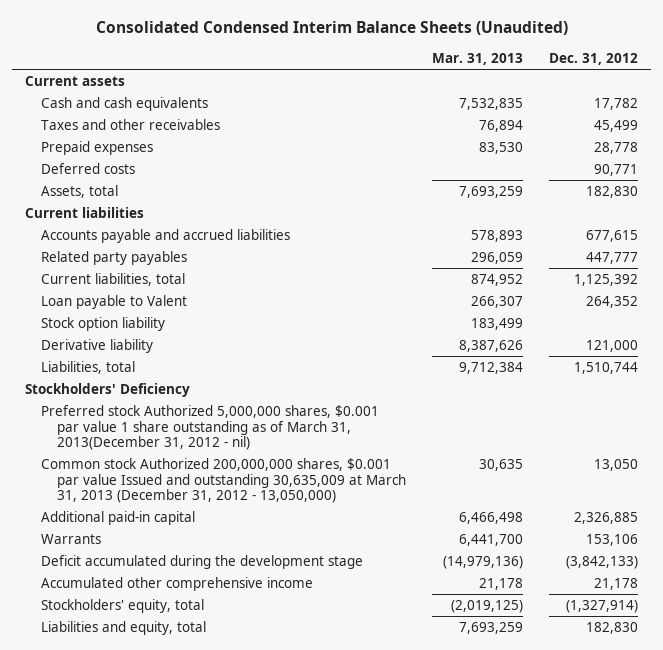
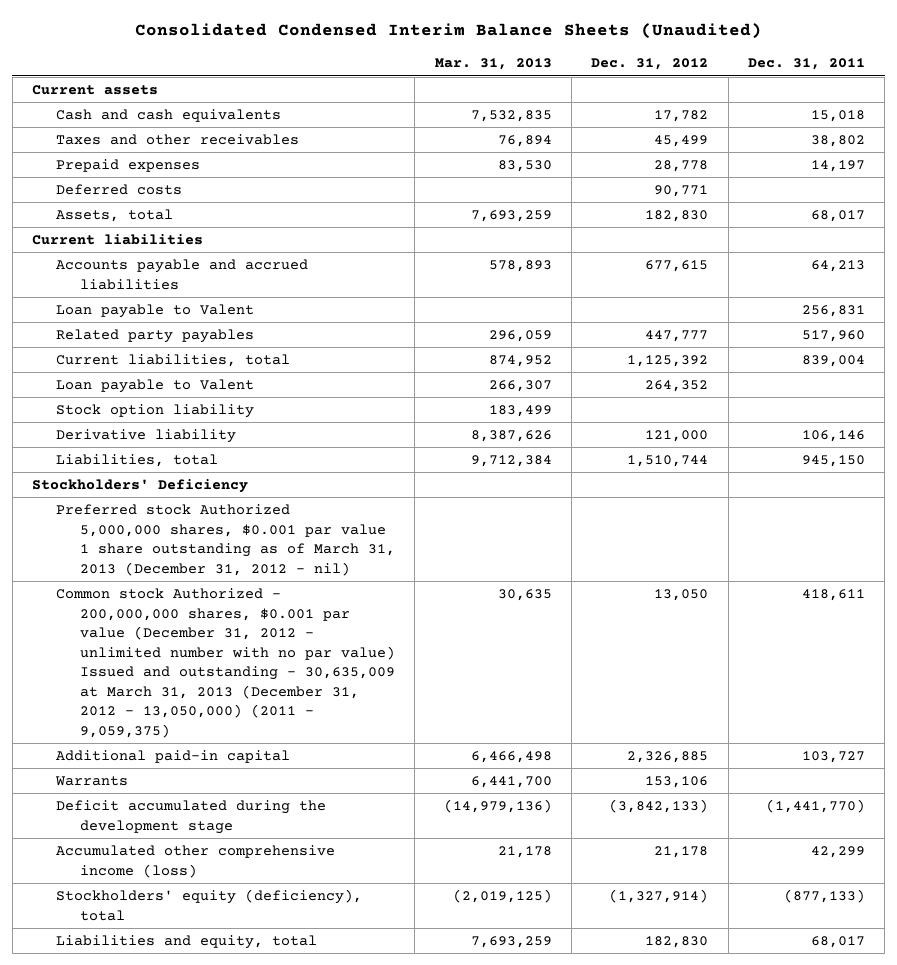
none -> [748,58,866,71] Dec. 31, 2011
none -> [55,303,254,318] Loan payable to Valent
[41,404,380,451] Preferred stock Authorized 5,000,000 shares, $0.001 par value 1 share outstanding as of March 31, 2013(December 31, 2012 - nil) -> [55,503,395,576] Preferred stock Authorized 5,000,000 shares, $0.001 par value 1 share outstanding as of March 31, 2013 (December 31, 2012 - nil)
[41,457,406,504] Common stock Authorized 200,000,000 shares, $0.001 par value Issued and outstanding 30,635,009 at March 31, 2013 (December 31, 2012 - 13,050,000) -> [55,587,395,738] Common stock Authorized - 200,000,000 shares, $0.001 par value (December 31, 2012 - unlimited number with no par value) Issued and outstanding - 30,635,009 at March 31, 2013 (December 31, 2012 - 13,050,000) (2011 - 9,059,375)
[41,576,314,591] Accumulated other comprehensive income -> [55,844,335,878] Accumulated other comprehensive income (loss)
[41,598,205,613] Stockholders' equity, total -> [55,888,362,921] Stockholders' equity (deficiency), total

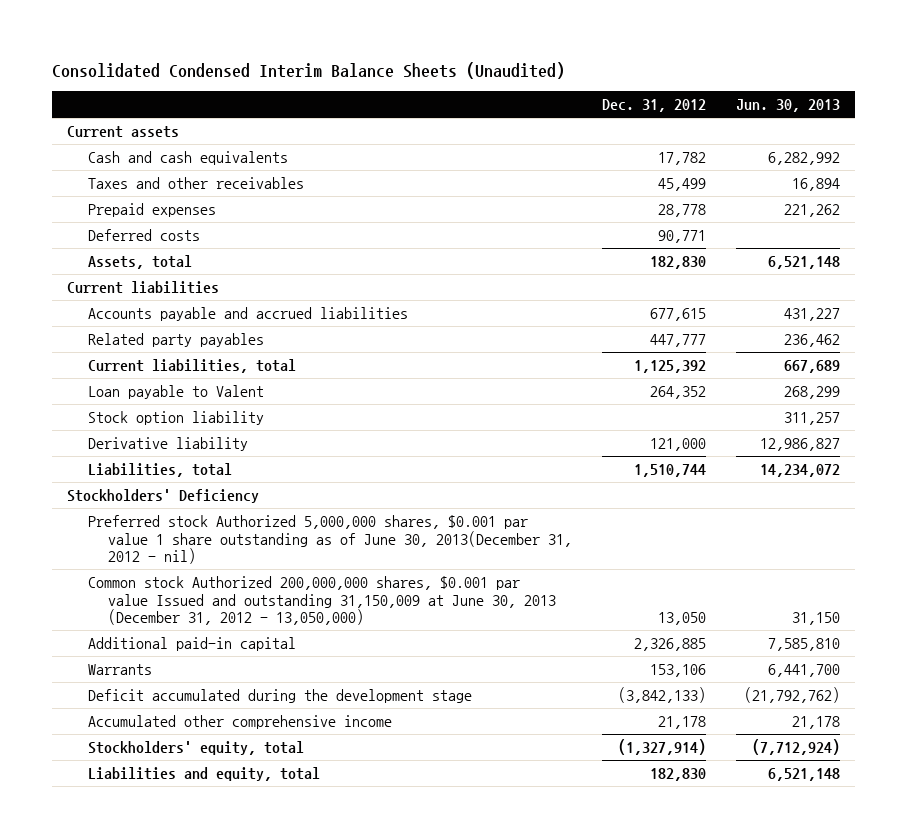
[434,58,552,71] Mar. 31, 2013 -> none
[748,58,866,71] Dec. 31, 2011 -> none
none -> [736,99,841,113] Jun. 30, 2013
[55,303,254,318] Loan payable to Valent -> none
[55,503,395,576] Preferred stock Authorized 5,000,000 shares, $0.001 par value 1 share outstanding as of March 31, 2013 (December 31, 2012 - nil) -> [87,514,573,565] Preferred stock Authorized 5,000,000 shares, $0.001 par value 1 share outstanding as of June 30, 2013(December 31, 2012 - nil)
[55,587,395,738] Common stock Authorized - 200,000,000 shares, $0.001 par value (December 31, 2012 - unlimited number with no par value) Issued and outstanding - 30,635,009 at March 31, 2013 (December 31, 2012 - 13,050,000) (2011 - 9,059,375) -> [87,575,557,626] Common stock Authorized 200,000,000 shares, $0.001 par value Issued and outstanding 31,150,009 at June 30, 2013 (December 31, 2012 - 13,050,000)
[55,844,335,878] Accumulated other comprehensive income (loss) -> [87,714,392,729] Accumulated other comprehensive income
[55,888,362,921] Stockholders' equity (deficiency), total -> [87,740,304,755] Stockholders' equity, total

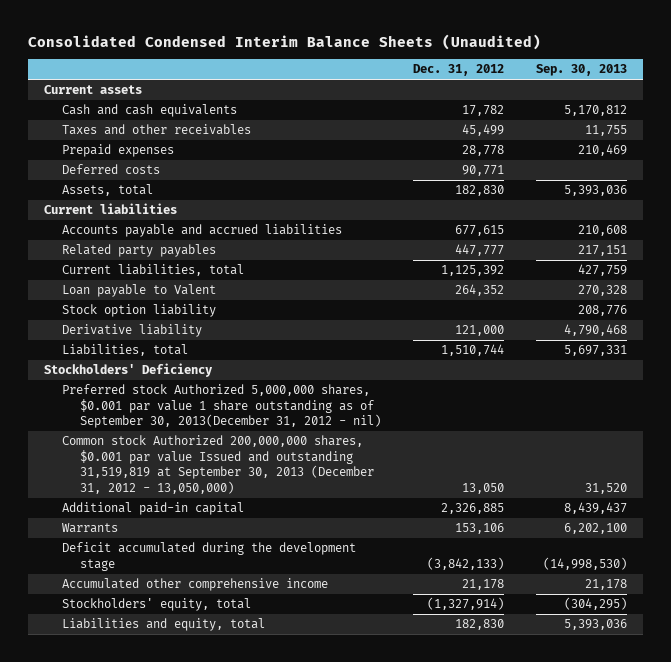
[736,99,841,113] Jun. 30, 2013 -> none
none -> [535,64,627,77] Sep. 30, 2013
[87,514,573,565] Preferred stock Authorized 5,000,000 shares, $0.001 par value 1 share outstanding as of June 30, 2013(December 31, 2012 - nil) -> [62,384,382,429] Preferred stock Authorized 5,000,000 shares, $0.001 par value 1 share outstanding as of September 30, 2013(December 31, 2012 - nil)
[87,575,557,626] Common stock Authorized 200,000,000 shares, $0.001 par value Issued and outstanding 31,150,009 at June 30, 2013 (December 31, 2012 - 13,050,000) -> [62,435,375,494] Common stock Authorized 200,000,000 shares, $0.001 par value Issued and outstanding 31,519,819 at September 30, 2013 (December 31, 2012 - 13,050,000)

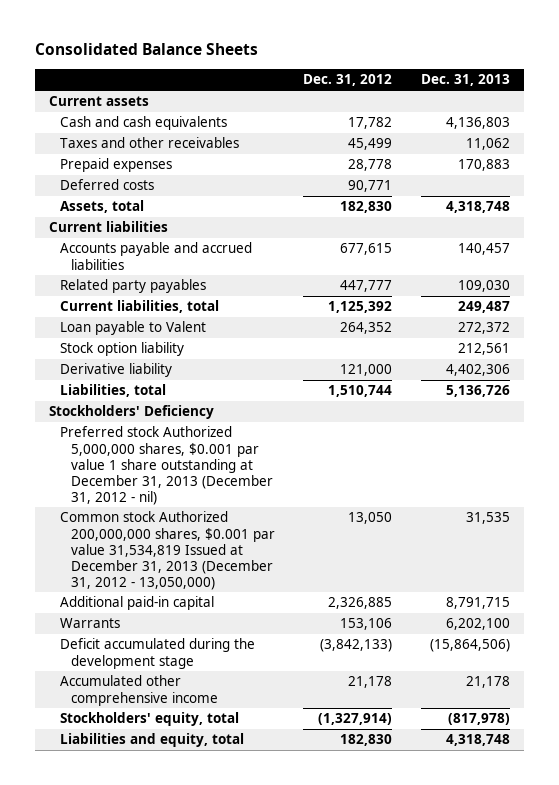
[28,33,542,50] Consolidated Condensed Interim Balance Sheets (Unaudited) -> [34,43,258,56] Consolidated Balance Sheets
[535,64,627,77] Sep. 30, 2013 -> none
none -> [420,74,510,87] Dec. 31, 2013
[62,384,382,429] Preferred stock Authorized 5,000,000 shares, $0.001 par value 1 share outstanding as of September 30, 2013(December 31, 2012 - nil) -> [59,426,273,505] Preferred stock Authorized 5,000,000 shares, $0.001 par value 1 share outstanding at December 31, 2013 (December 31, 2012 - nil)
[62,435,375,494] Common stock Authorized 200,000,000 shares, $0.001 par value Issued and outstanding 31,519,819 at September 30, 2013 (December 31, 2012 - 13,050,000) -> [59,511,275,590] Common stock Authorized 200,000,000 shares, $0.001 par value 31,534,819 Issued at December 31, 2013 (December 31, 2012 - 13,050,000)

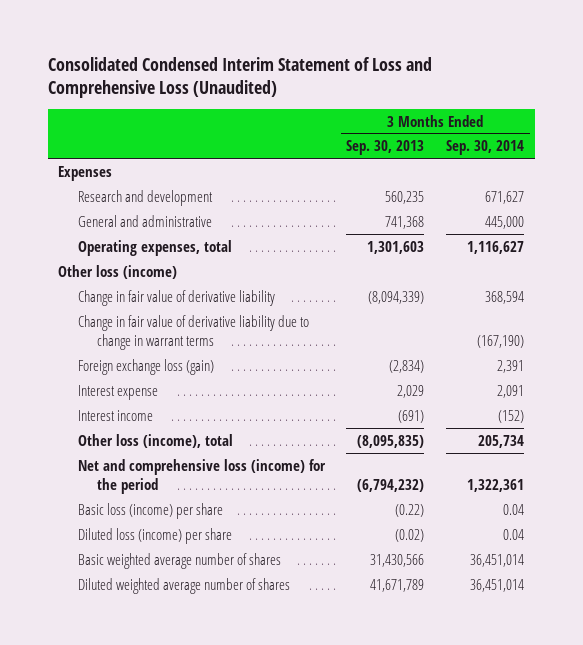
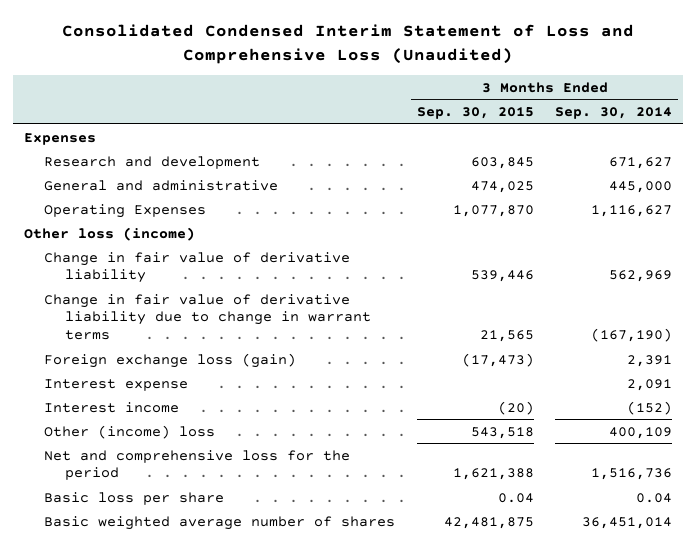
[346,140,425,156] Sep. 30, 2013 -> none
none -> [416,107,534,120] Sep. 30, 2015
[77,239,232,256] Operating expenses, total -> [44,203,207,218] Operating Expenses
[485,290,525,304] 368,594 -> [609,270,673,283] 562,969
[77,527,232,544] Diluted loss (income) per share -> none
[77,433,233,448] Other loss (income), total -> [44,424,216,439] Other (income) loss
[478,434,525,448] 205,734 -> [609,426,673,439] 400,109
[77,458,326,494] Net and comprehensive loss (income) for the period -> [44,449,351,481] Net and comprehensive loss for the period
[467,478,525,492] 1,322,361 -> [591,468,673,481] 1,516,736
[77,502,223,519] Basic loss (income) per share -> [44,491,225,505] Basic loss per share
[77,577,290,594] Diluted weighted average number of shares -> none

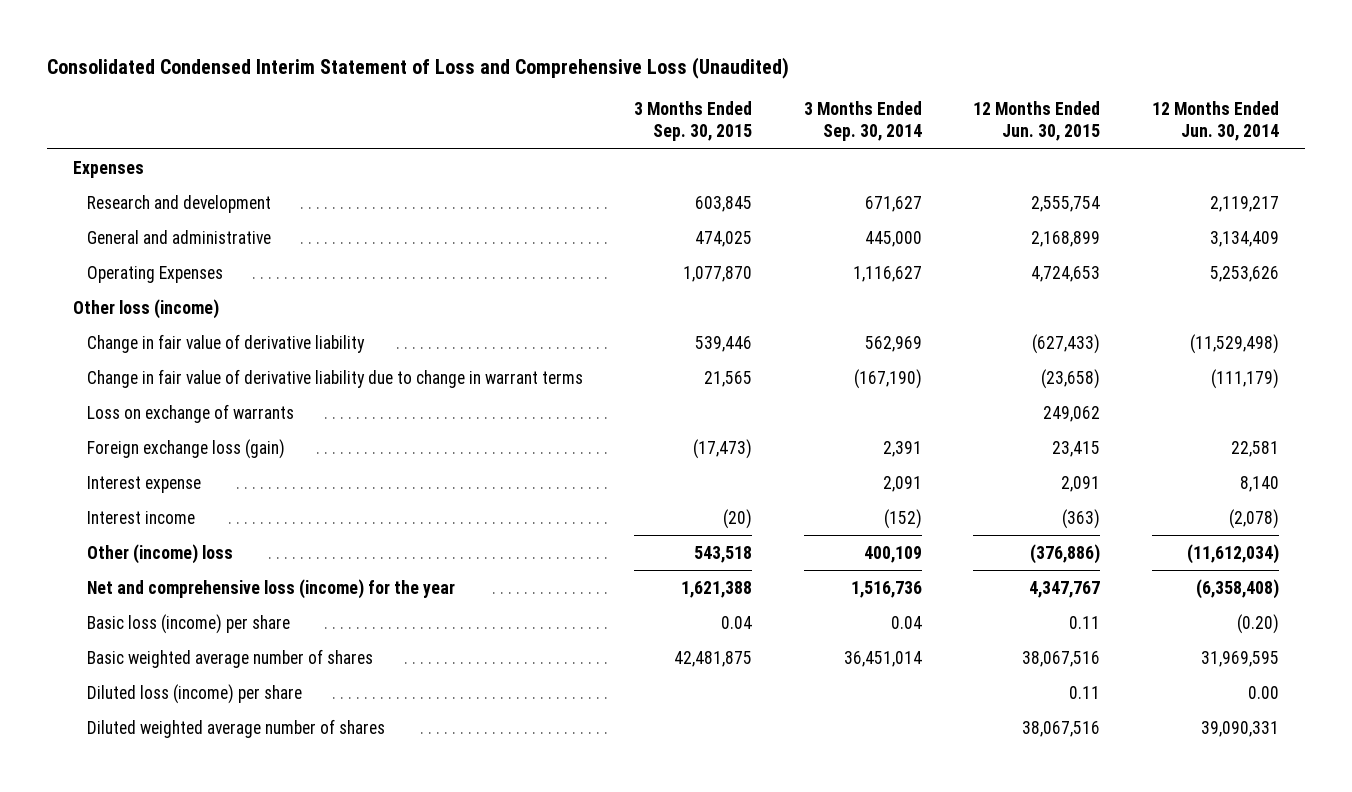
none -> [973,100,1101,142] 12 Months Ended Jun. 30, 2015
none -> [1152,100,1280,142] 12 Months Ended Jun. 30, 2014
none -> [86,403,294,423] Loss on exchange of warrants
[44,449,351,481] Net and comprehensive loss for the period -> [86,578,455,599] Net and comprehensive loss (income) for the year
[44,491,225,505] Basic loss per share -> [86,613,290,634] Basic loss (income) per share
none -> [86,683,302,704] Diluted loss (income) per share
none -> [86,718,385,738] Diluted weighted average number of shares

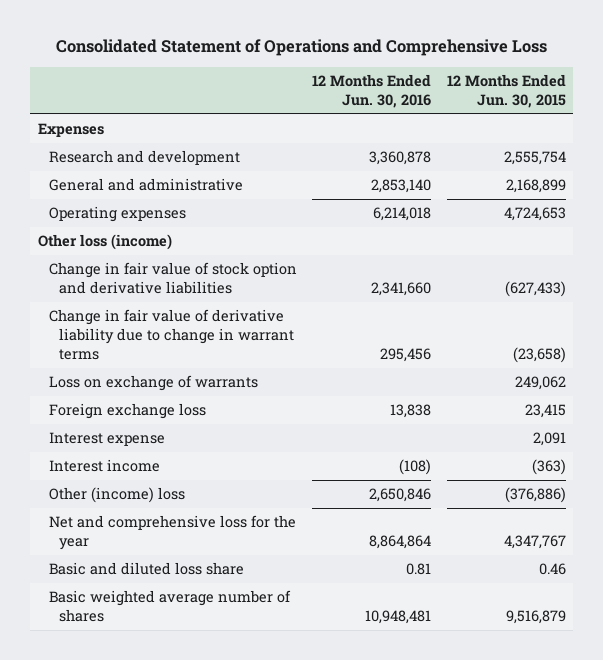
[47,56,790,79] Consolidated Condensed Interim Statement of Loss and Comprehensive Loss (Unaudited) -> [55,39,547,57] Consolidated Statement of Operations and Comprehensive Loss
[634,100,753,142] 3 Months Ended Sep. 30, 2015 -> none
[803,100,922,142] 3 Months Ended Sep. 30, 2014 -> none
[1152,100,1280,142] 12 Months Ended Jun. 30, 2014 -> none
none -> [312,74,432,109] 12 Months Ended Jun. 30, 2016
[86,265,223,283] Operating Expenses -> [48,206,186,223] Operating expenses
[86,333,365,353] Change in fair value of derivative liability -> [48,262,297,295] Change in fair value of stock option and derivative liabilities
[86,438,285,459] Foreign exchange loss (gain) -> [48,403,206,420] Foreign exchange loss
[86,683,302,704] Diluted loss (income) per share -> none
[86,718,385,738] Diluted weighted average number of shares -> none
[86,578,455,599] Net and comprehensive loss (income) for the year -> [48,515,296,551] Net and comprehensive loss for the year
[86,613,290,634] Basic loss (income) per share -> [48,562,244,576] Basic and diluted loss share
[1069,615,1101,629] 0.11 -> [538,563,566,576] 0.46
[1022,650,1101,667] 38,067,516 -> [505,610,566,625] 9,516,879

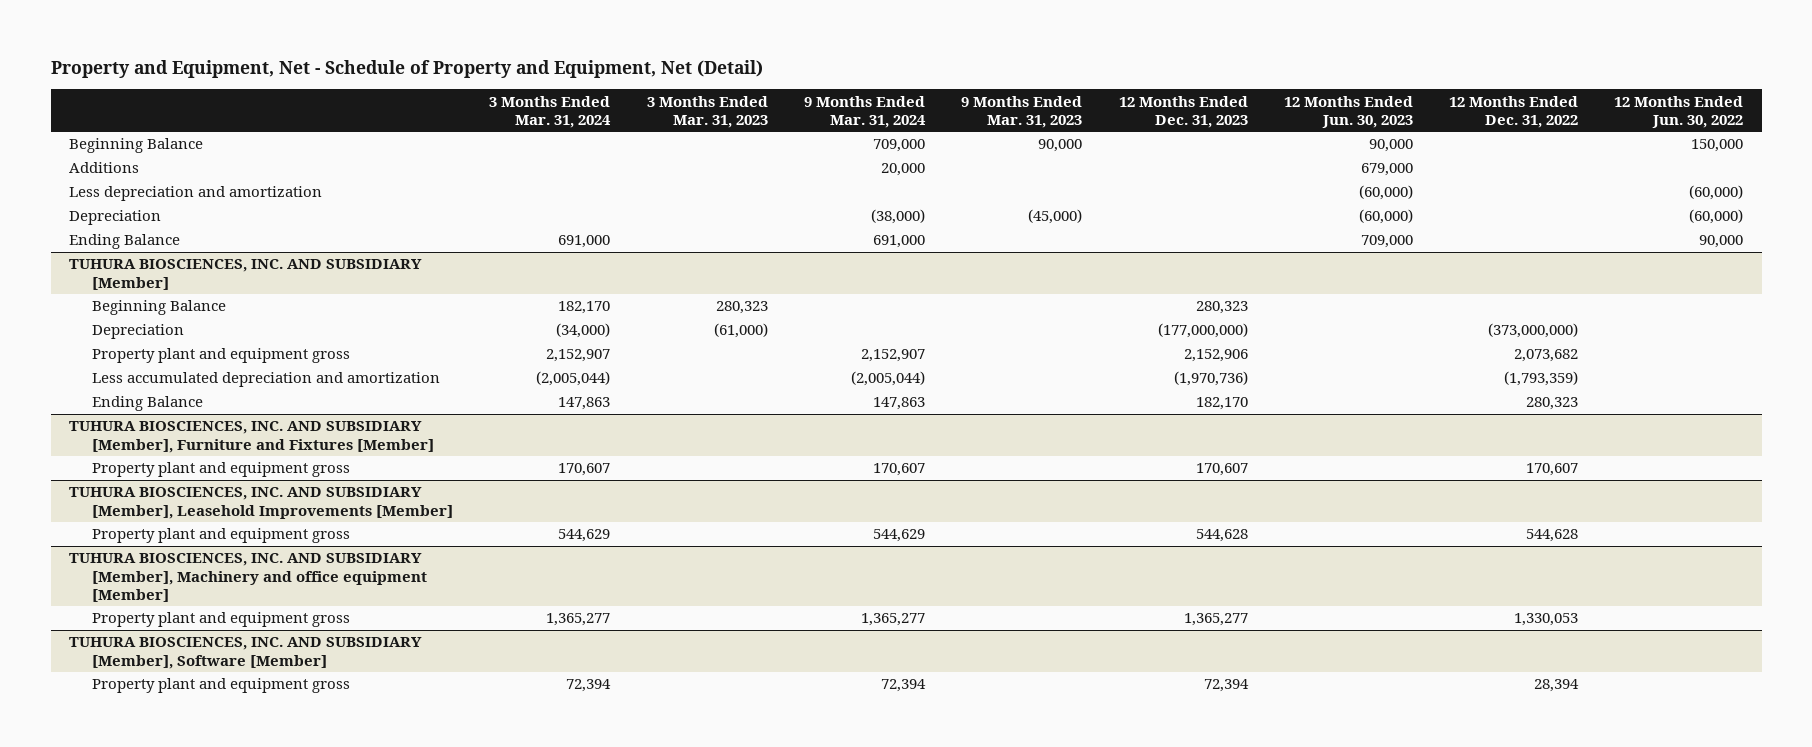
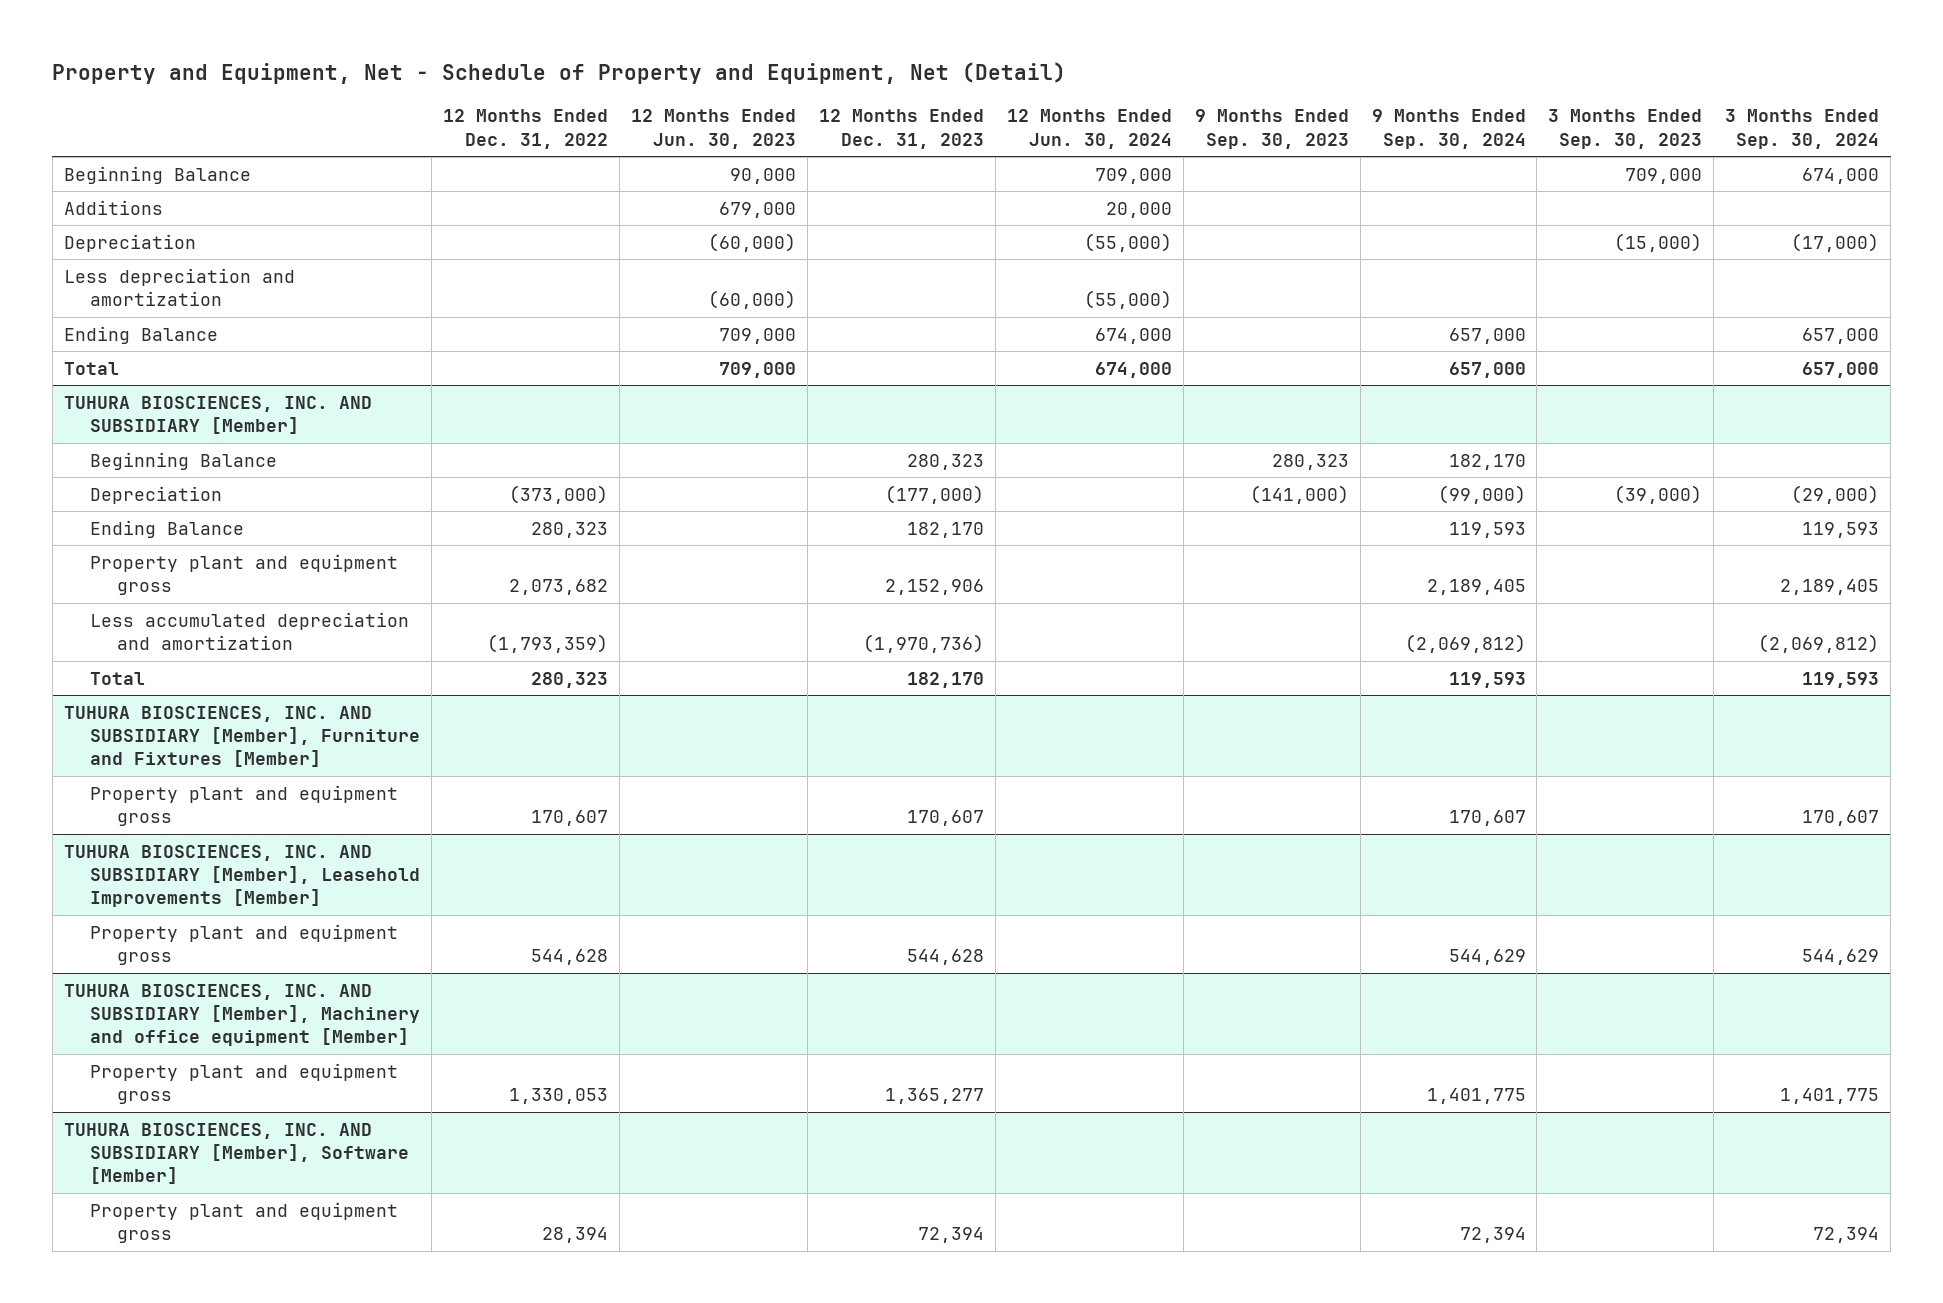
[489,95,612,128] 3 Months Ended Mar. 31, 2024 -> none
[646,95,768,128] 3 Months Ended Mar. 31, 2023 -> none
[803,95,926,128] 9 Months Ended Mar. 31, 2024 -> none
[961,95,1083,128] 9 Months Ended Mar. 31, 2023 -> none
[1614,95,1744,128] 12 Months Ended Jun. 30, 2022 -> none
none -> [1006,109,1172,149] 12 Months Ended Jun. 30, 2024
none -> [1194,109,1349,149] 9 Months Ended Sep. 30, 2023
none -> [1371,109,1526,149] 9 Months Ended Sep. 30, 2024
none -> [1548,109,1703,149] 3 Months Ended Sep. 30, 2023
none -> [1725,109,1880,149] 3 Months Ended Sep. 30, 2024
[69,186,323,202] Less depreciation and amortization -> [63,267,295,307] Less depreciation and amortization
none -> [63,361,119,375] Total
[1157,323,1248,339] (177,000,000) -> [884,484,984,504] (177,000)
[1488,323,1579,339] (373,000,000) -> [509,484,609,504] (373,000)
[91,396,203,412] Ending Balance -> [90,519,245,538] Ending Balance
none -> [90,671,146,685] Total

